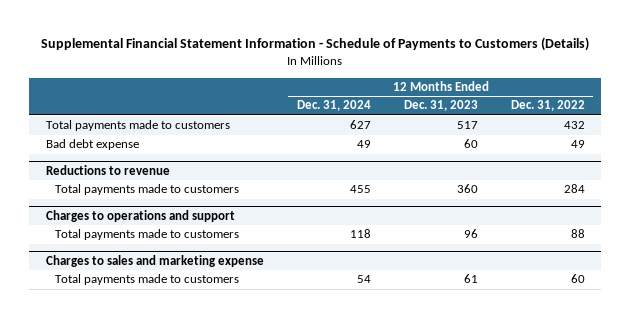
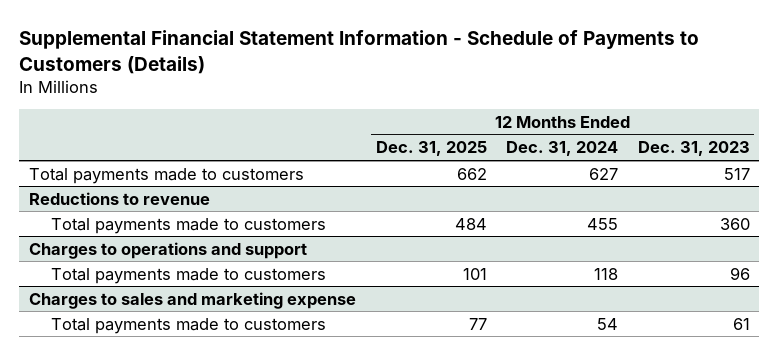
[510,100,585,112] Dec. 31, 2022 -> none
none -> [375,141,487,157] Dec. 31, 2025
[45,139,139,151] Bad debt expense -> none

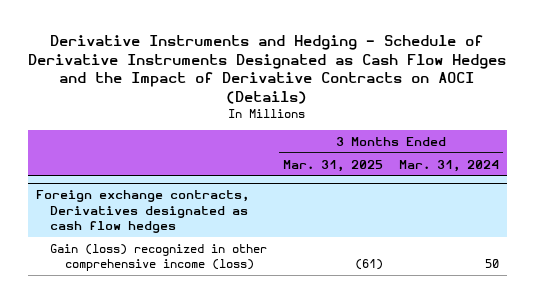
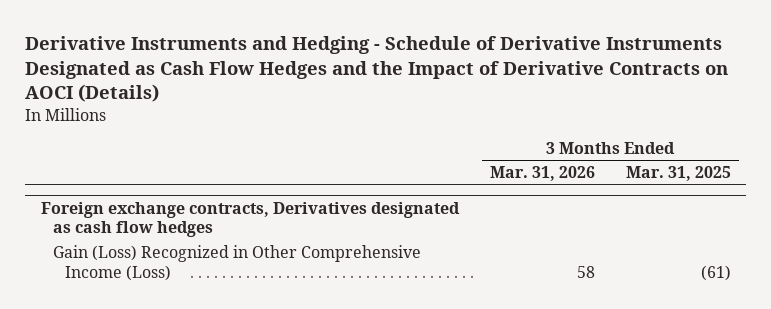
[398,159,499,172] Mar. 31, 2024 -> none
none -> [489,166,595,182] Mar. 31, 2026
[50,243,268,272] Gain (loss) recognized in other comprehensive income (loss) -> [52,244,421,281] Gain (Loss) Recognized in Other Comprehensive Income (Loss)

